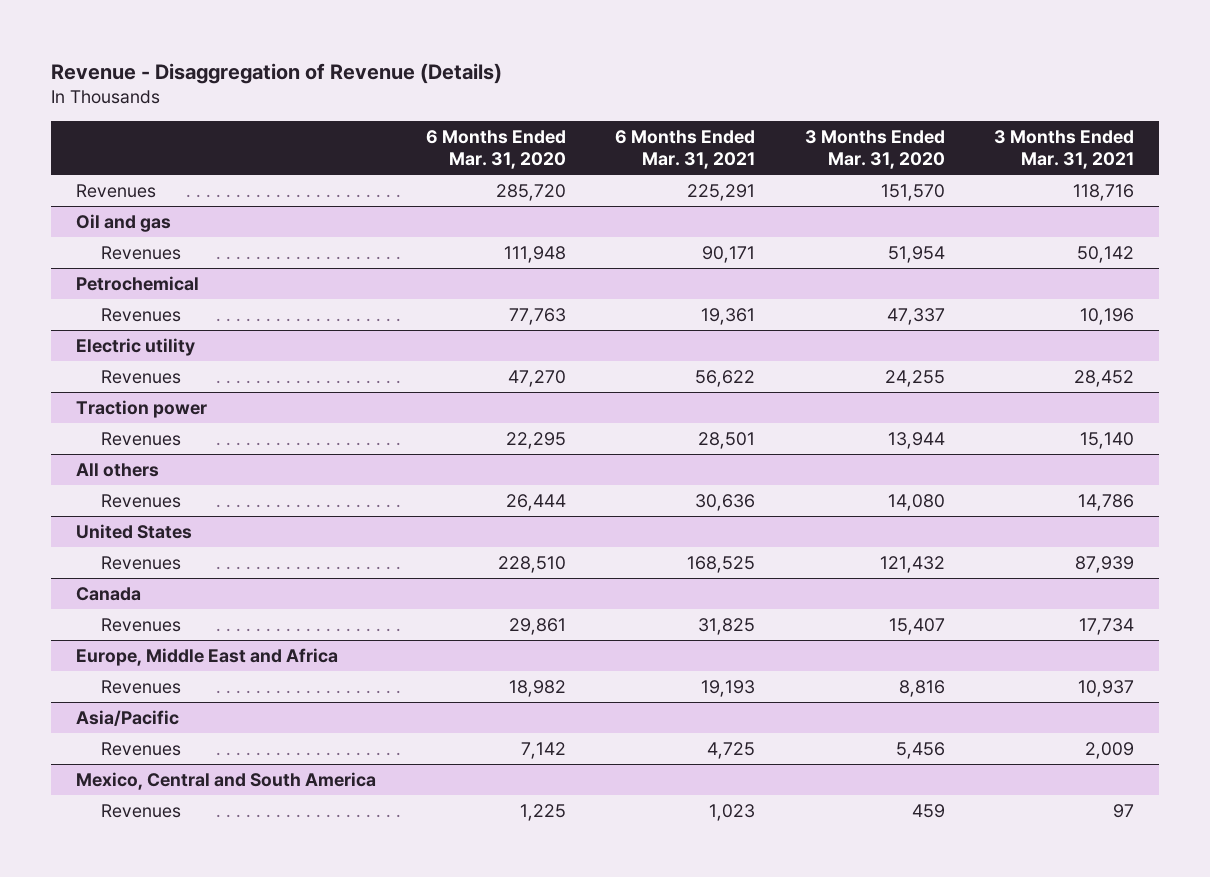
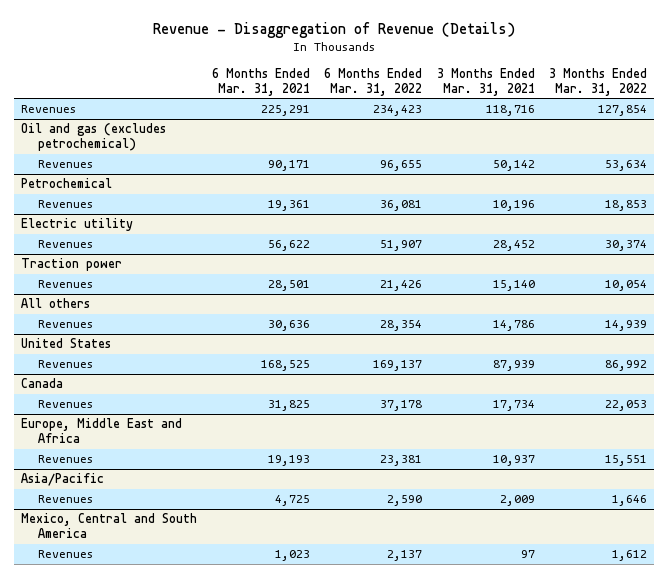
[425,130,566,169] 6 Months Ended Mar. 31, 2020 -> none
[804,130,945,169] 3 Months Ended Mar. 31, 2020 -> none
none -> [324,67,423,96] 6 Months Ended Mar. 31, 2022
none -> [549,67,648,96] 3 Months Ended Mar. 31, 2022
[75,214,171,233] Oil and gas -> [21,123,167,152] Oil and gas (excludes petrochemical)

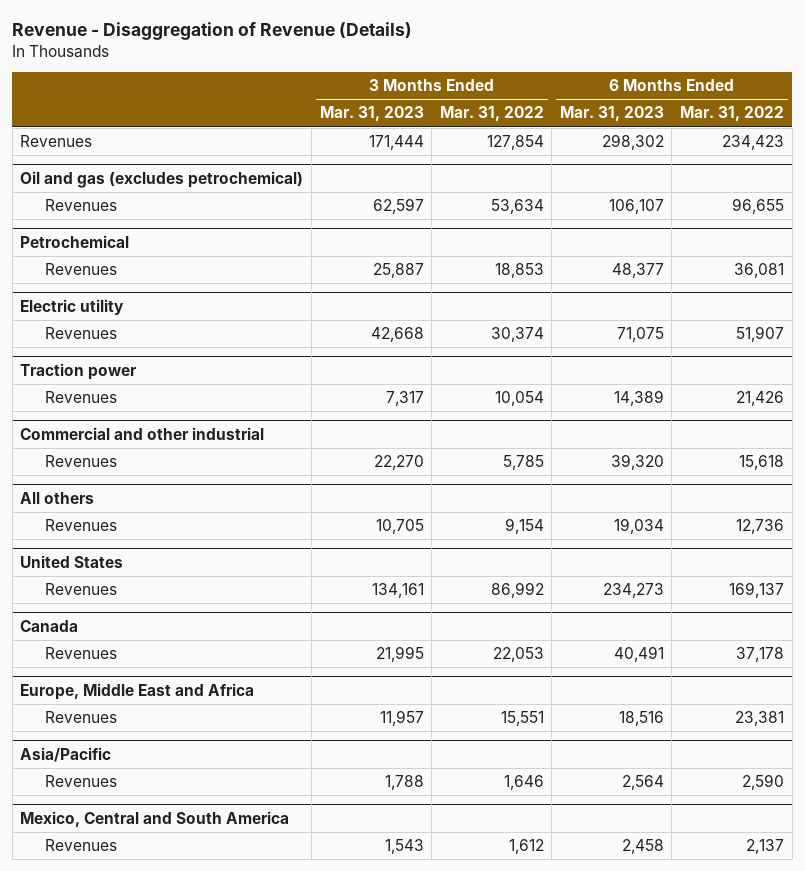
[211,67,310,96] 6 Months Ended Mar. 31, 2021 -> none
[436,67,535,96] 3 Months Ended Mar. 31, 2021 -> none
none -> [319,106,424,122] Mar. 31, 2023
none -> [559,106,664,122] Mar. 31, 2023
none -> [20,426,265,440] Commercial and other industrial
none -> [44,455,117,468] Revenues
[380,320,423,332] 28,354 -> [736,519,785,535] 12,736
[605,320,648,332] 14,939 -> [504,518,544,535] 9,154

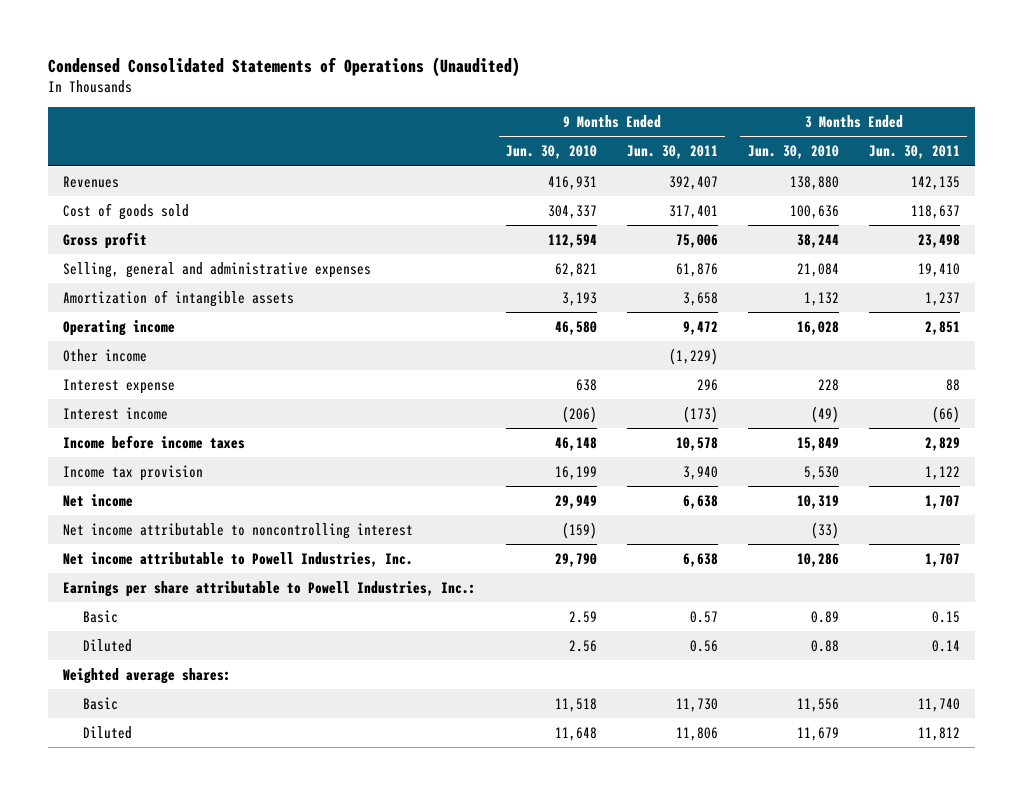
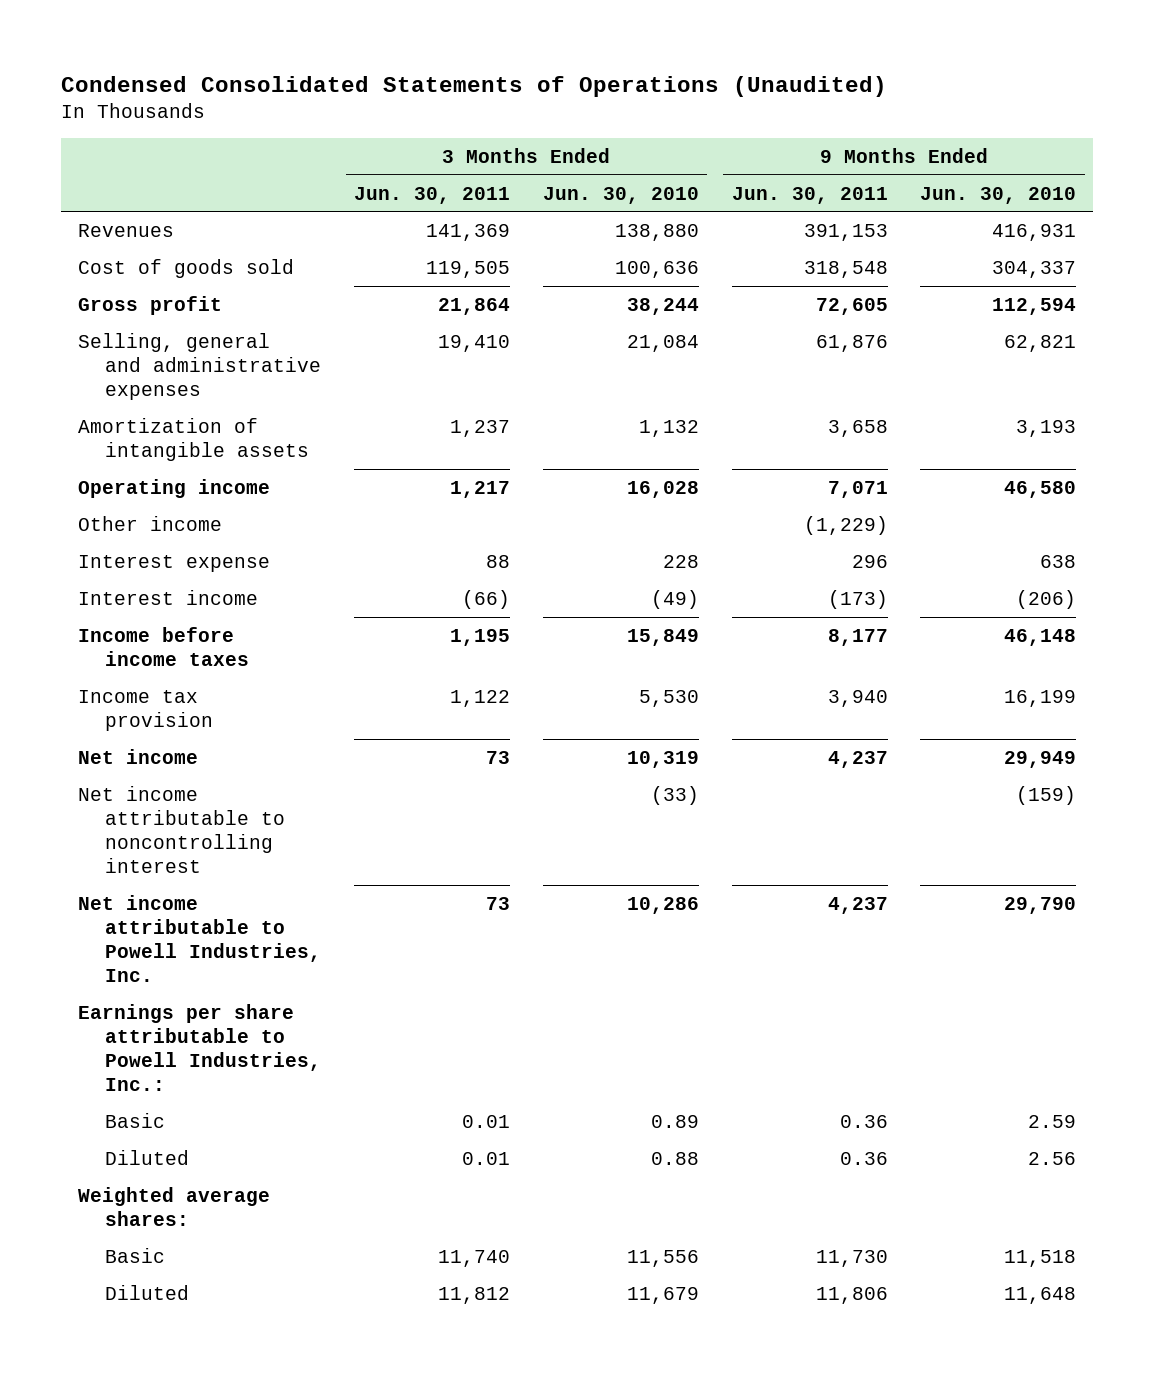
[668,175,718,190] 392,407 -> [803,223,888,241] 391,153
[910,175,960,190] 142,135 -> [425,223,510,241] 141,369
[668,204,718,219] 317,401 -> [803,260,888,278] 318,548
[910,204,960,219] 118,637 -> [425,260,510,278] 119,505
[675,233,718,248] 75,006 -> [815,297,888,315] 72,605
[917,233,960,248] 23,498 -> [437,297,510,315] 21,864
[682,320,718,335] 9,472 -> [827,480,888,498] 7,071
[924,320,960,335] 2,851 -> [449,480,510,498] 1,217
[675,436,718,451] 10,578 -> [827,628,888,646] 8,177
[924,436,960,451] 2,829 -> [449,628,510,646] 1,195
[682,494,718,509] 6,638 -> [827,750,888,768] 4,237
[924,494,960,509] 1,707 -> [485,750,510,764] 73
[682,552,718,567] 6,638 -> [827,896,888,914] 4,237
[924,552,960,567] 1,707 -> [485,896,510,910] 73
[689,610,718,623] 0.57 -> [839,1114,888,1128] 0.36
[931,610,960,623] 0.15 -> [461,1114,510,1128] 0.01
[689,639,718,652] 0.56 -> [839,1151,888,1165] 0.36
[931,639,960,652] 0.14 -> [461,1151,510,1165] 0.01

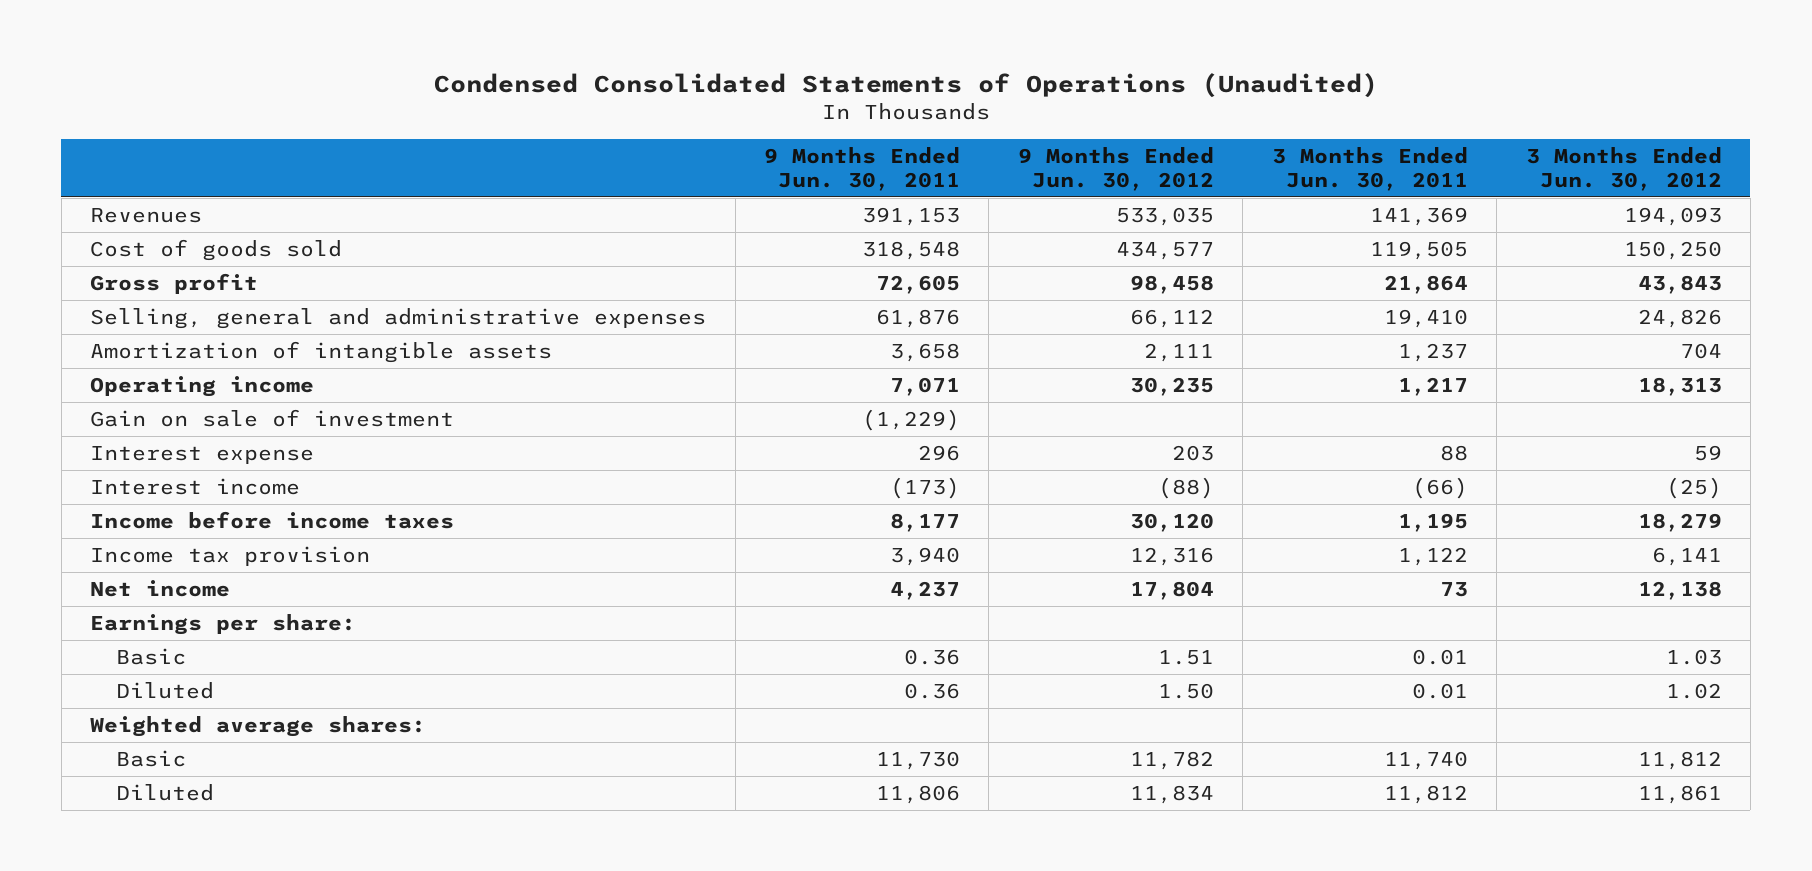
[542,186,699,204] Jun. 30, 2010 -> none
[920,186,1077,204] Jun. 30, 2010 -> none
none -> [1017,147,1214,191] 9 Months Ended Jun. 30, 2012
none -> [1525,147,1722,191] 3 Months Ended Jun. 30, 2012
[77,515,222,531] Other income -> [90,408,455,427] Gain on sale of investment
[77,785,286,873] Net income attributable to noncontrolling interest -> none
[77,894,322,982] Net income attributable to Powell Industries, Inc. -> none
[77,1003,322,1091] Earnings per share attributable to Powell Industries, Inc.: -> [90,613,357,635] Earnings per share:

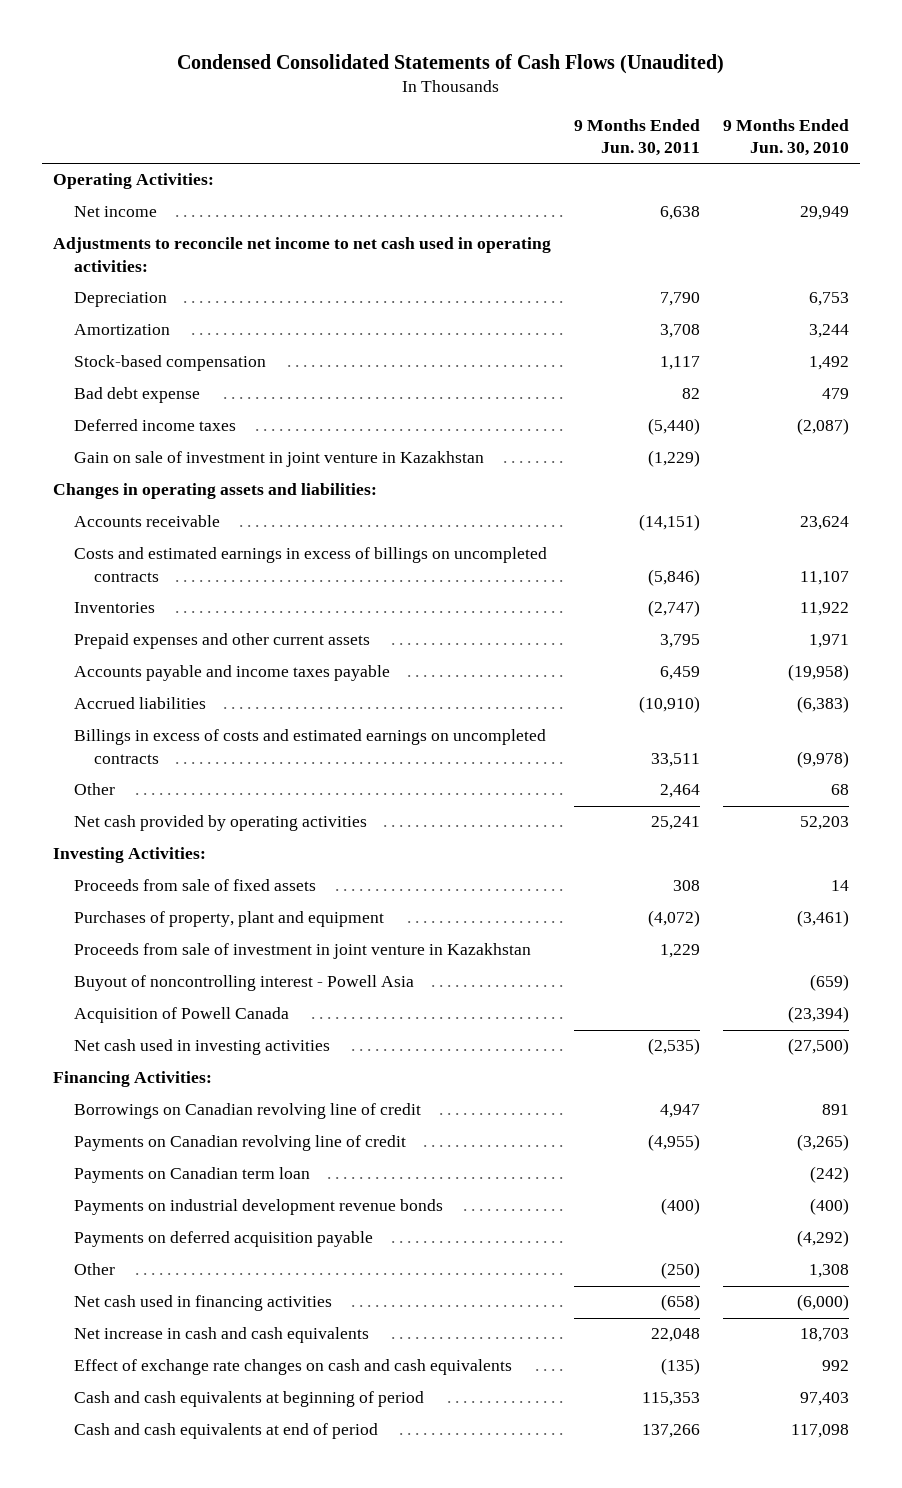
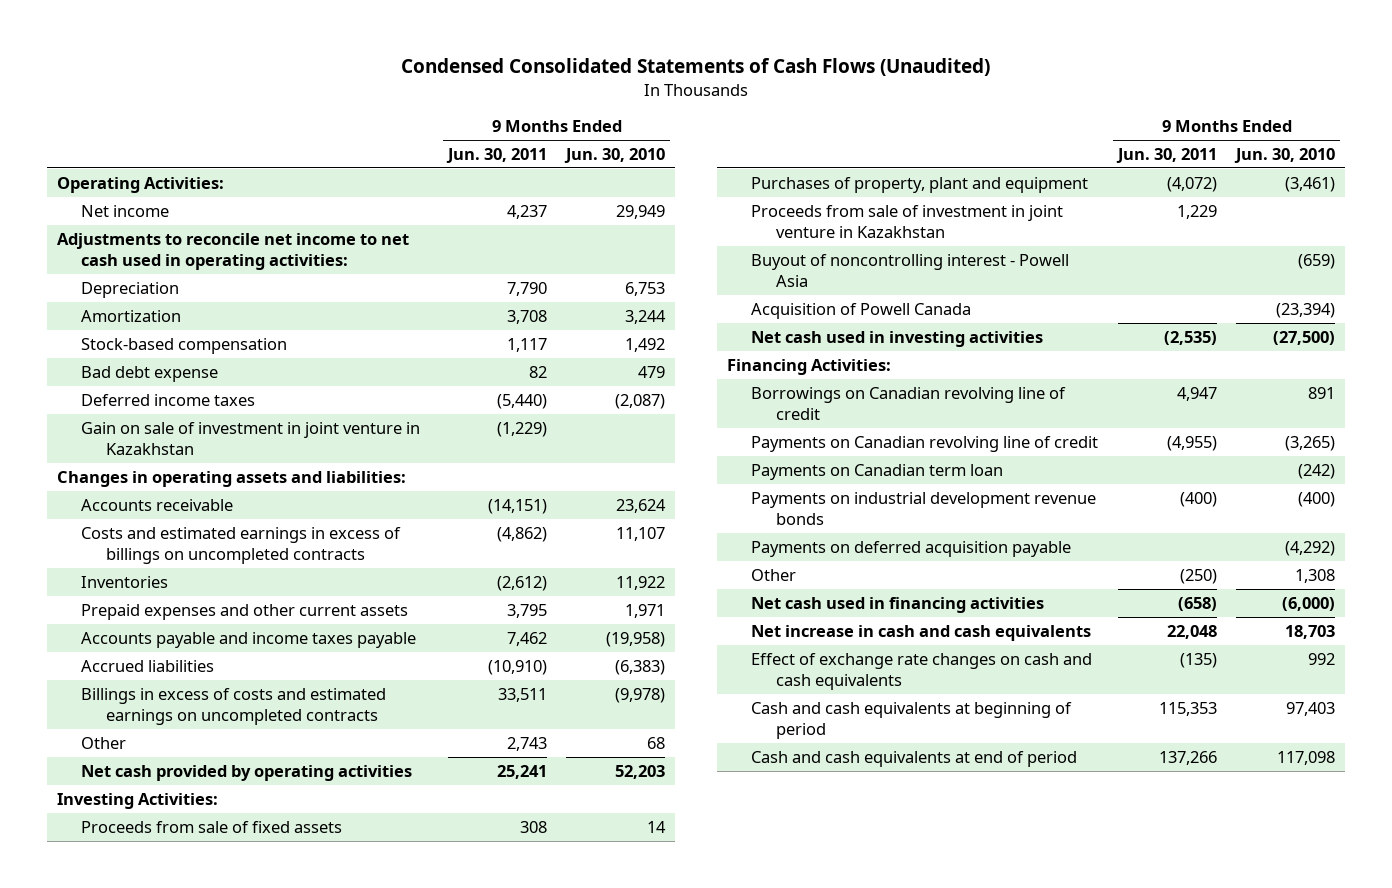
[660,206,701,221] 6,638 -> [506,204,547,219] 4,237
[648,568,701,586] (5,846) -> [496,526,547,542] (4,862)
[648,600,701,618] (2,747) -> [496,575,547,591] (2,612)
[660,666,701,681] 6,459 -> [506,631,547,646] 7,462
[660,784,701,799] 2,464 -> [506,736,547,751] 2,743

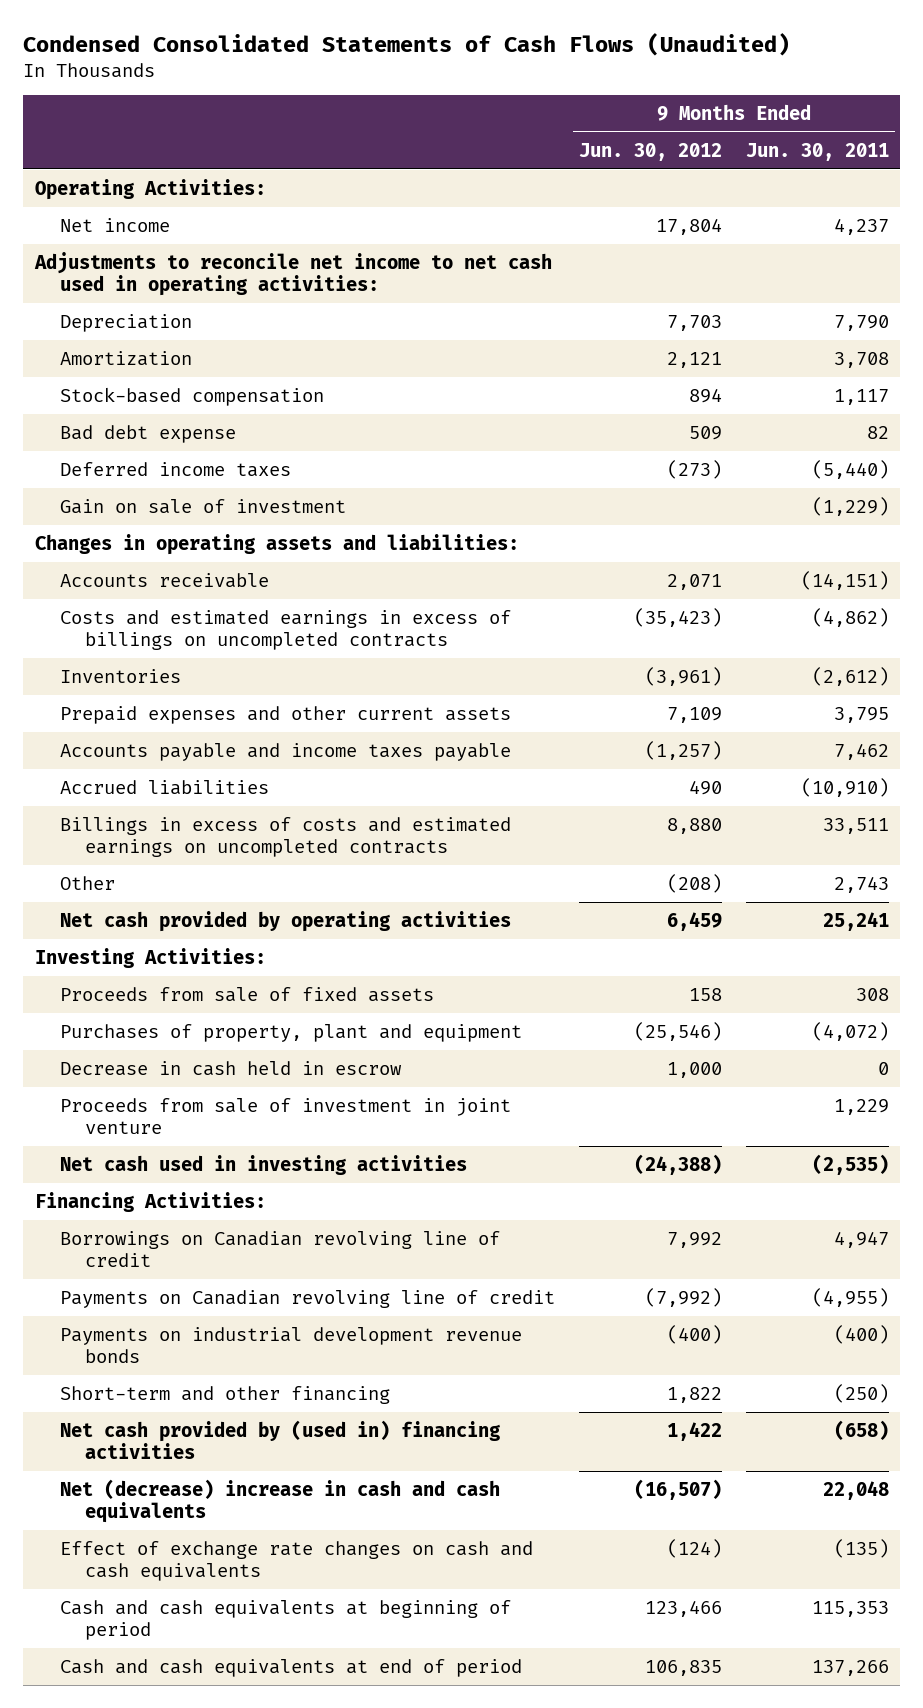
[564,147,666,163] Jun. 30, 2010 -> none
none -> [578,142,722,161] Jun. 30, 2012
[81,421,421,456] Gain on sale of investment in joint venture in Kazakhstan -> [59,498,346,514] Gain on sale of investment
[751,253,1070,288] Buyout of noncontrolling interest - Powell Asia -> none
[751,302,972,319] Acquisition of Powell Canada -> none
none -> [59,1060,402,1076] Decrease in cash held in escrow
[751,204,1064,239] Proceeds from sale of investment in joint venture in Kazakhstan -> [59,1097,511,1134] Proceeds from sale of investment in joint venture
[751,463,1004,480] Payments on Canadian term loan -> none
[751,540,1072,557] Payments on deferred acquisition payable -> none
[751,568,797,581] Other -> [59,1385,390,1404] Short-term and other financing
[751,596,1045,613] Net cash used in financing activities -> [59,1419,500,1459] Net cash provided by (used in) financing activities
[751,624,1092,641] Net increase in cash and cash equivalents -> [59,1478,500,1523] Net (decrease) increase in cash and cash equivalents

